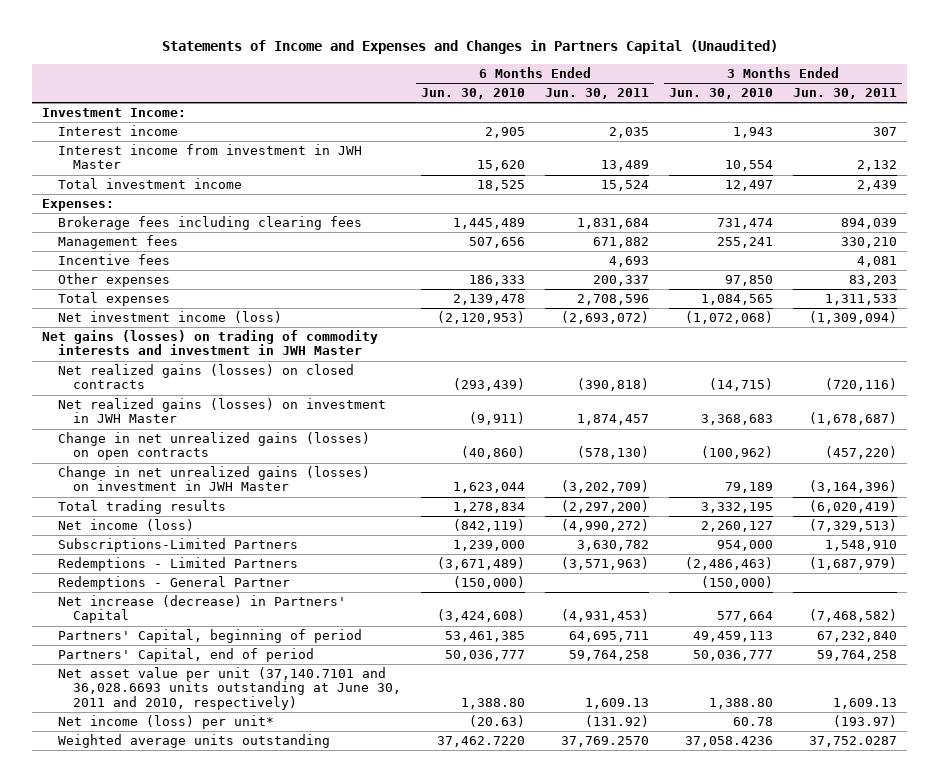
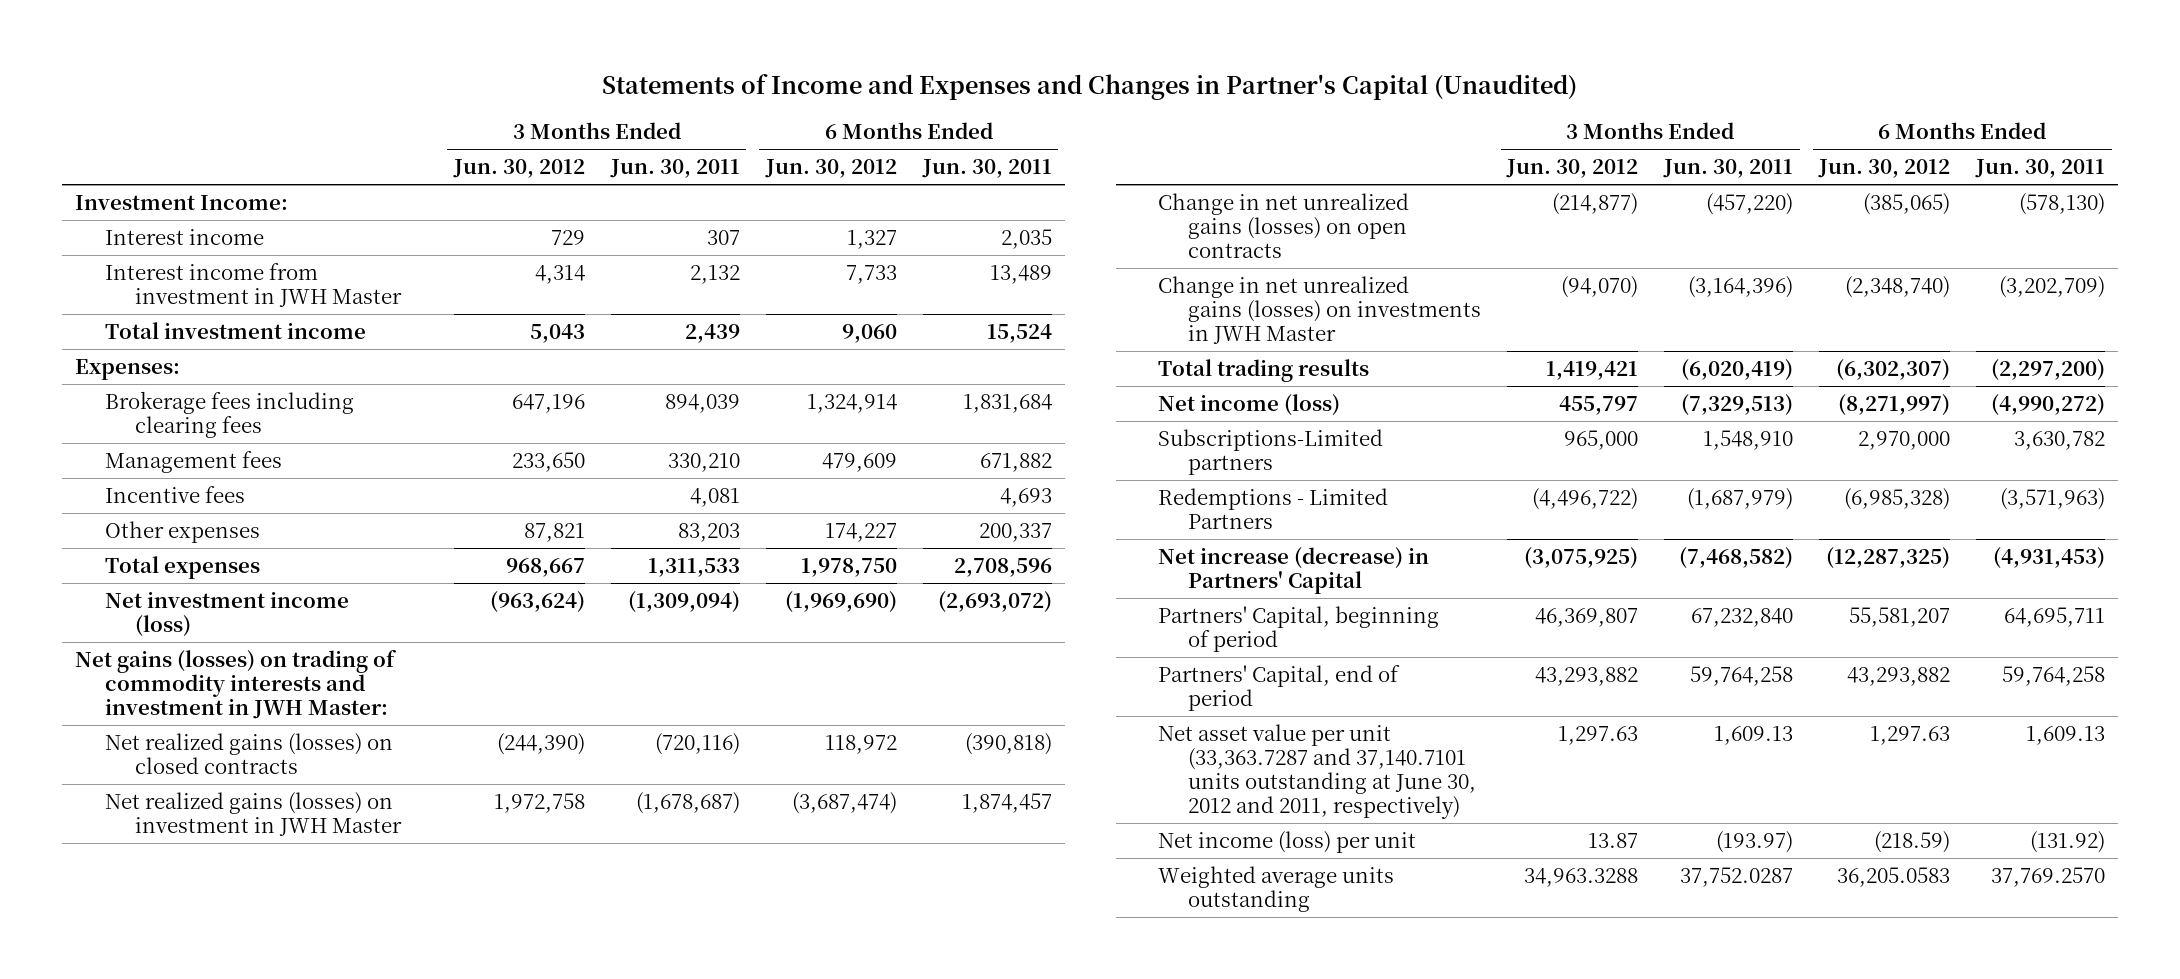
[161,40,778,55] Statements of Income and Expenses and Changes in Partners Capital (Unaudited) -> [602,73,1578,100] Statements of Income and Expenses and Changes in Partner's Capital (Unaudited)
[421,88,526,100] Jun. 30, 2010 -> none
[669,88,774,100] Jun. 30, 2010 -> none
none -> [452,159,585,179] Jun. 30, 2012
none -> [764,159,897,179] Jun. 30, 2012
[42,330,379,356] Net gains (losses) on trading of commodity interests and investment in JWH Master -> [75,649,398,719] Net gains (losses) on trading of commodity interests and investment in JWH Master:
[57,466,370,492] Change in net unrealized gains (losses) on investment in JWH Master -> [1158,275,1482,344] Change in net unrealized gains (losses) on investments in JWH Master
[57,538,298,553] Subscriptions-Limited Partners -> [1158,428,1384,475] Subscriptions-Limited partners
[57,576,290,591] Redemptions - General Partner -> none
[57,667,402,710] Net asset value per unit (37,140.7101 and 36,028.6693 units outstanding at June 30, 2011 and 2010, respectively) -> [1158,723,1477,820] Net asset value per unit (33,363.7287 and 37,140.7101 units outstanding at June 30, 2012 and 2011, respectively)
[57,715,274,730] Net income (loss) per unit* -> [1158,830,1417,853] Net income (loss) per unit

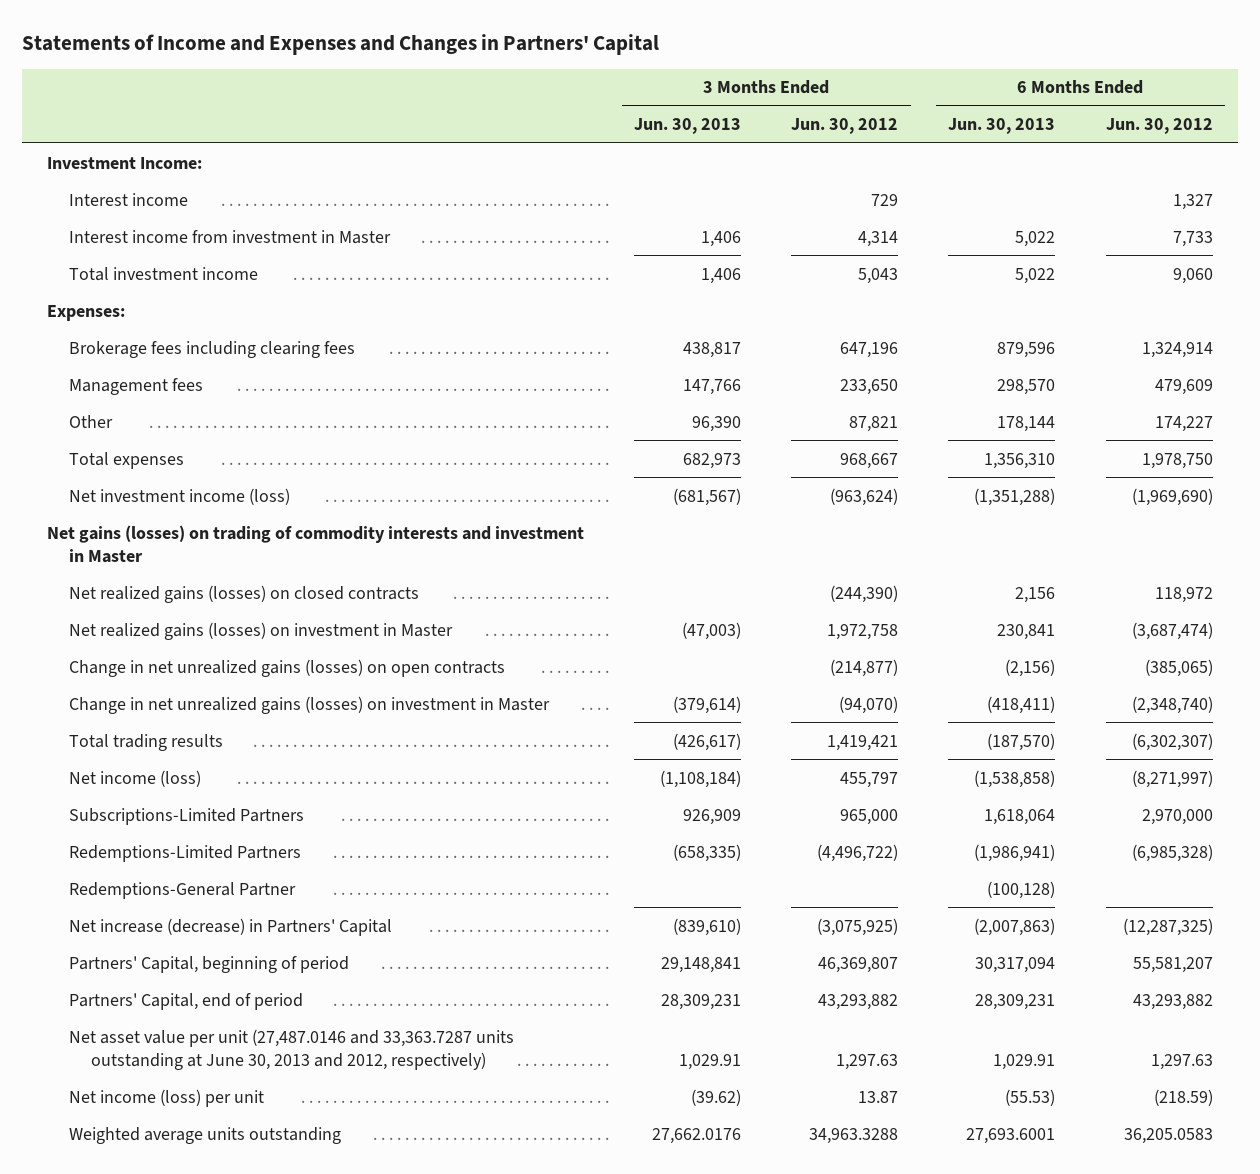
[602,73,1578,100] Statements of Income and Expenses and Changes in Partner's Capital (Unaudited) -> [22,34,660,56] Statements of Income and Expenses and Changes in Partners' Capital
[609,159,740,179] Jun. 30, 2011 -> none
[921,159,1052,179] Jun. 30, 2011 -> none
none -> [634,118,742,135] Jun. 30, 2013
none -> [948,118,1056,135] Jun. 30, 2013
[104,262,402,307] Interest income from investment in JWH Master -> [69,229,392,244] Interest income from investment in Master
[104,485,245,503] Incentive fees -> none
[104,520,260,543] Other expenses -> [69,414,114,428] Other
[75,649,398,719] Net gains (losses) on trading of commodity interests and investment in JWH Master: -> [47,524,585,563] Net gains (losses) on trading of commodity interests and investment in Master
[104,791,402,836] Net realized gains (losses) on investment in JWH Master -> [69,621,454,640] Net realized gains (losses) on investment in Master
[1158,275,1482,344] Change in net unrealized gains (losses) on investments in JWH Master -> [69,695,551,714] Change in net unrealized gains (losses) on investment in Master
[1158,428,1384,475] Subscriptions-Limited partners -> [69,807,305,825] Subscriptions-Limited Partners
[1158,487,1389,529] Redemptions - Limited Partners -> [69,844,302,862] Redemptions-Limited Partners
none -> [69,881,297,899] Redemptions-General Partner
[1158,723,1477,820] Net asset value per unit (33,363.7287 and 37,140.7101 units outstanding at June 30, 2012 and 2011, respectively) -> [69,1028,515,1070] Net asset value per unit (27,487.0146 and 33,363.7287 units outstanding at June 30, 2013 and 2012, respectively)

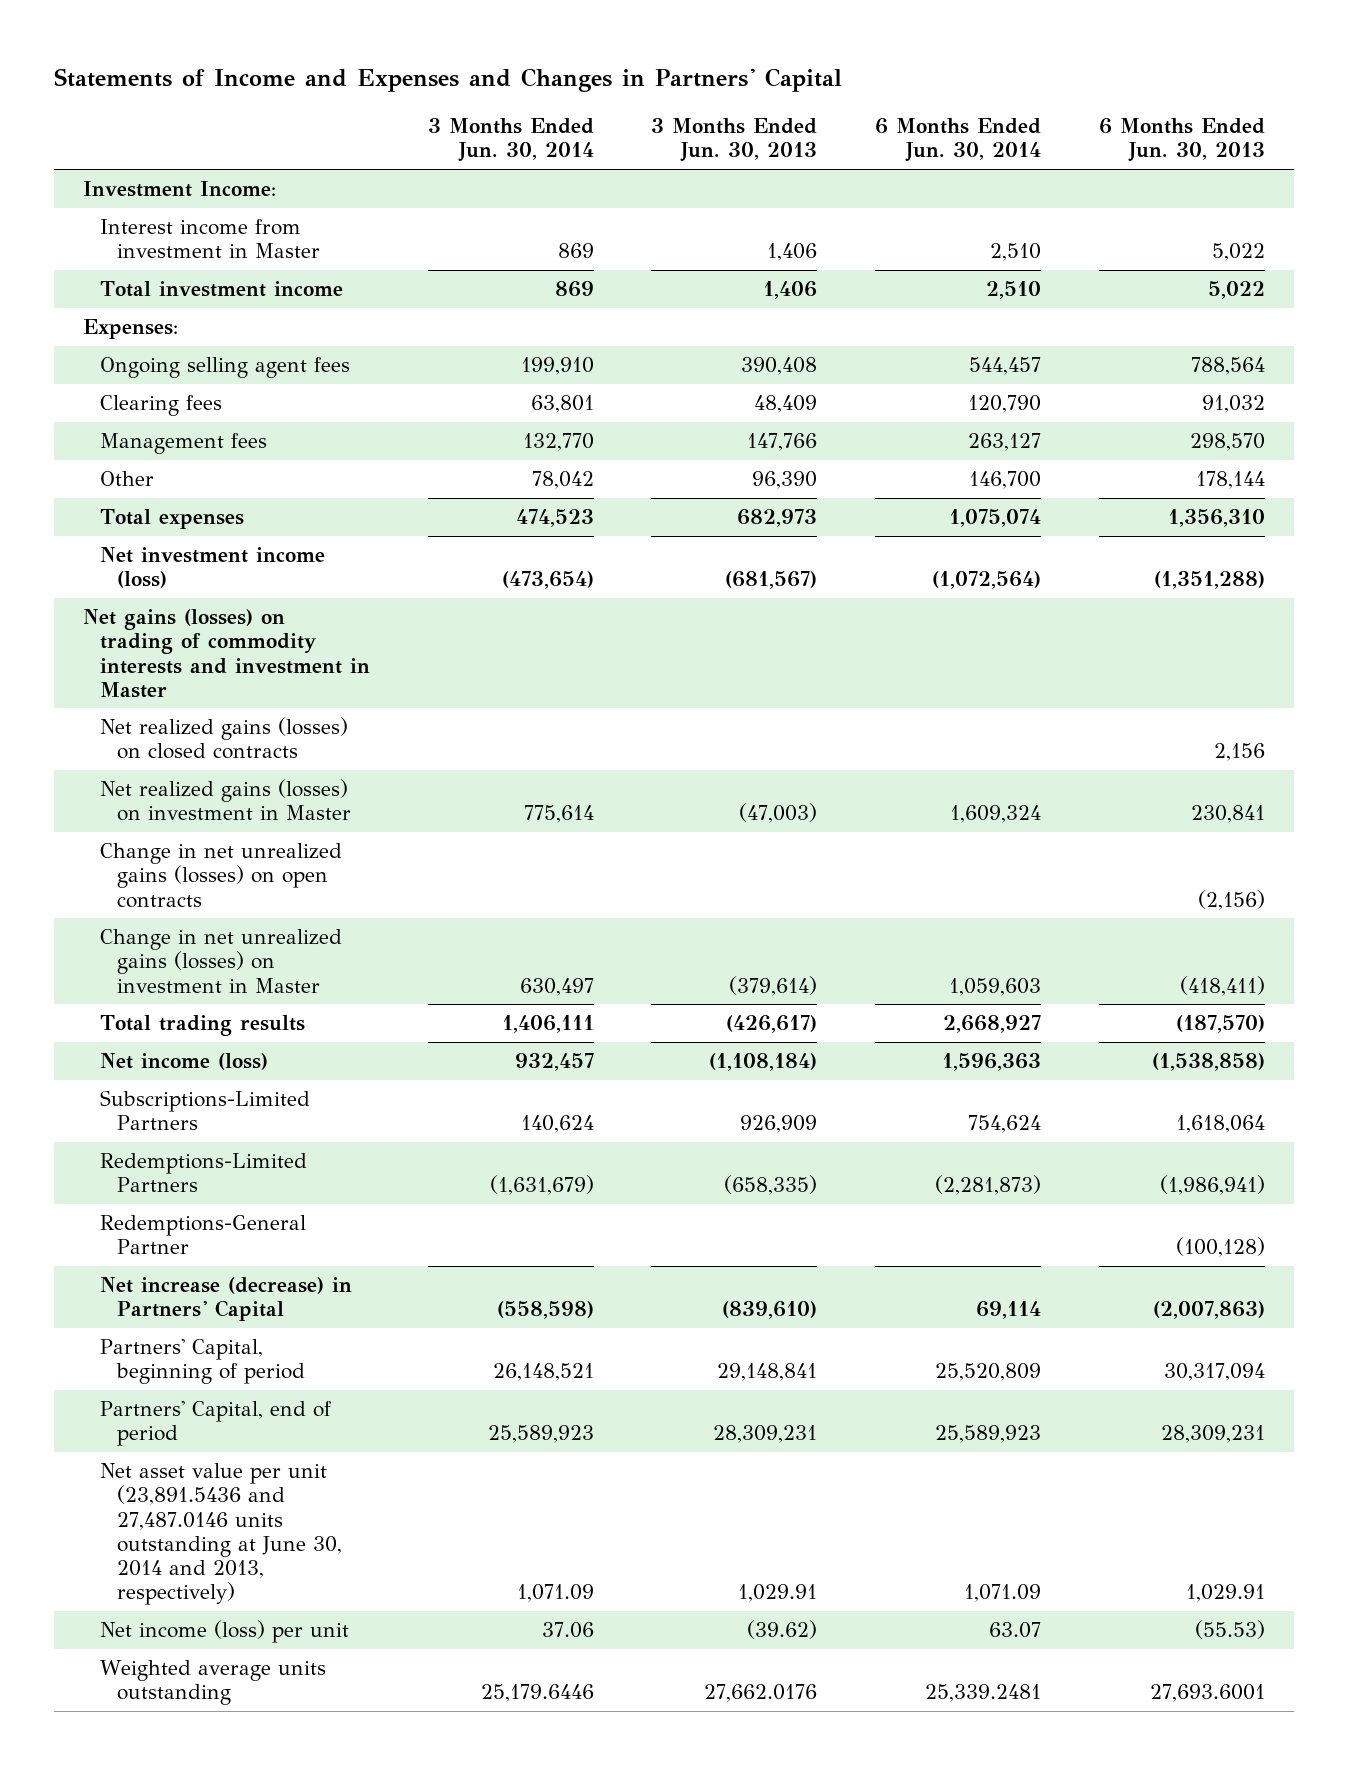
[791,118,899,135] Jun. 30, 2012 -> none
[1105,118,1213,135] Jun. 30, 2012 -> none
none -> [427,118,594,163] 3 Months Ended Jun. 30, 2014
none -> [875,118,1042,163] 6 Months Ended Jun. 30, 2014
[69,192,189,206] Interest income -> none
none -> [99,357,350,379] Ongoing selling agent fees
[69,340,356,358] Brokerage fees including clearing fees -> [99,395,222,417] Clearing fees
[683,341,742,358] 438,817 -> [754,395,818,414] 48,409
[997,341,1056,358] 879,596 -> [1201,395,1265,414] 91,032
[69,1028,515,1070] Net asset value per unit (27,487.0146 and 33,363.7287 units outstanding at June 30, 2013 and 2012, respectively) -> [99,1463,342,1606] Net asset value per unit (23,891.5436 and 27,487.0146 units outstanding at June 30, 2014 and 2013, respectively)

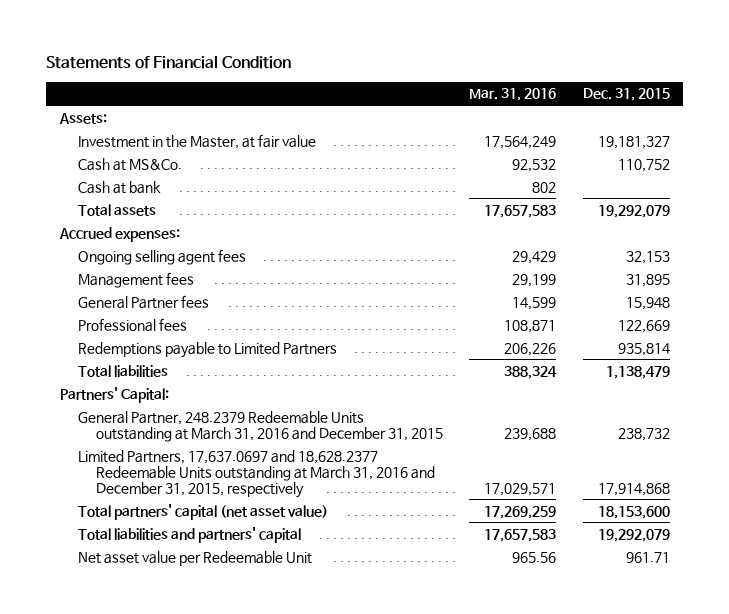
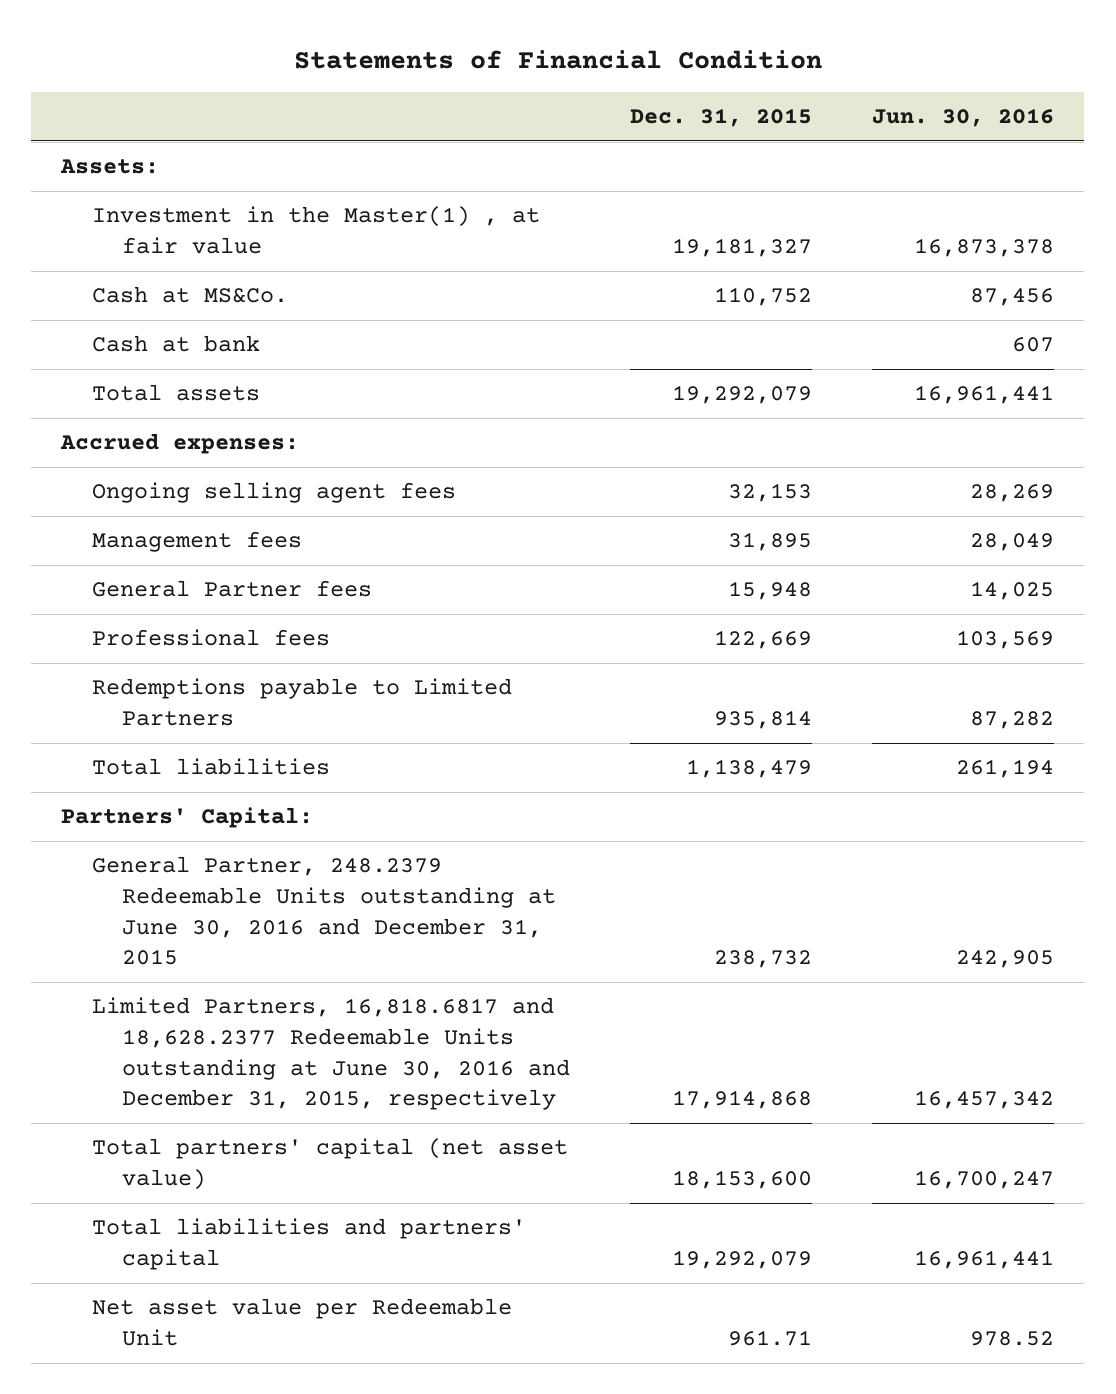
[469,88,557,102] Mar. 31, 2016 -> none
none -> [872,108,1055,128] Jun. 30, 2016
[77,133,316,149] Investment in the Master, at fair value -> [91,206,540,254] Investment in the Master(1) , at fair value
[77,410,443,442] General Partner, 248.2379 Redeemable Units outstanding at March 31, 2016 and December 31, 2015 -> [91,856,556,966] General Partner, 248.2379 Redeemable Units outstanding at June 30, 2016 and December 31, 2015
[77,449,435,498] Limited Partners, 17,637.0697 and 18,628.2377 Redeemable Units outstanding at March 31, 2016 and December 31, 2015, respectively -> [91,997,570,1111] Limited Partners, 16,818.6817 and 18,628.2377 Redeemable Units outstanding at June 30, 2016 and December 31, 2015, respectively

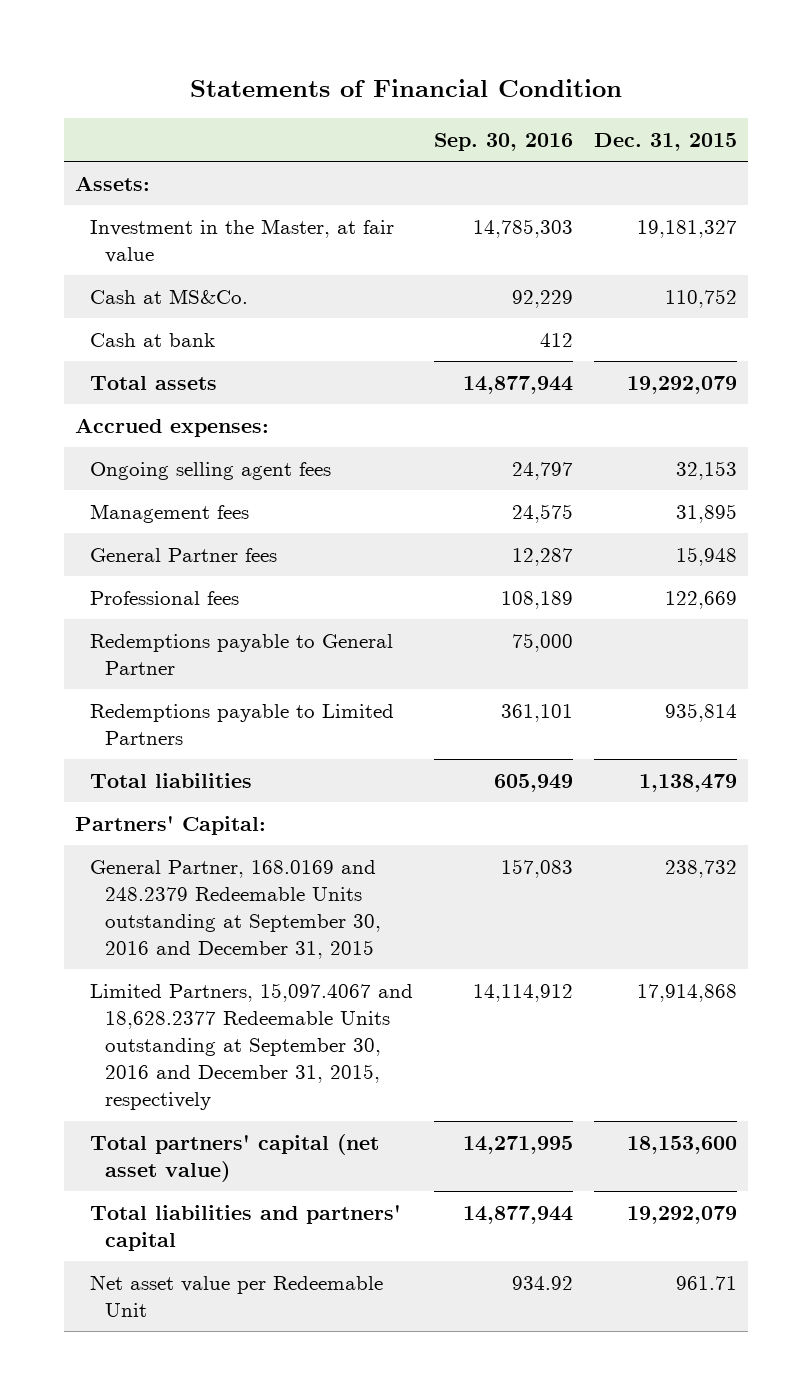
[872,108,1055,128] Jun. 30, 2016 -> none
none -> [434,132,574,151] Sep. 30, 2016
[91,206,540,254] Investment in the Master(1) , at fair value -> [89,218,394,263] Investment in the Master, at fair value
none -> [89,633,393,675] Redemptions payable to General Partner
[91,856,556,966] General Partner, 248.2379 Redeemable Units outstanding at June 30, 2016 and December 31, 2015 -> [89,859,381,960] General Partner, 168.0169 and 248.2379 Redeemable Units outstanding at September 30, 2016 and December 31, 2015
[91,997,570,1111] Limited Partners, 16,818.6817 and 18,628.2377 Redeemable Units outstanding at June 30, 2016 and December 31, 2015, respectively -> [89,982,413,1111] Limited Partners, 15,097.4067 and 18,628.2377 Redeemable Units outstanding at September 30, 2016 and December 31, 2015, respectively

